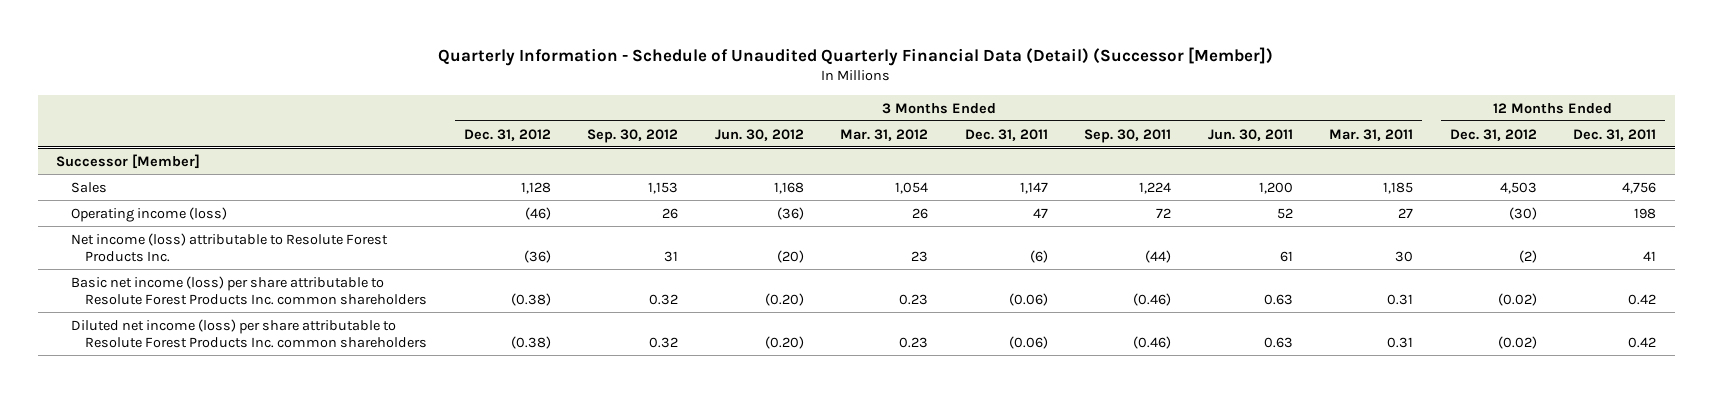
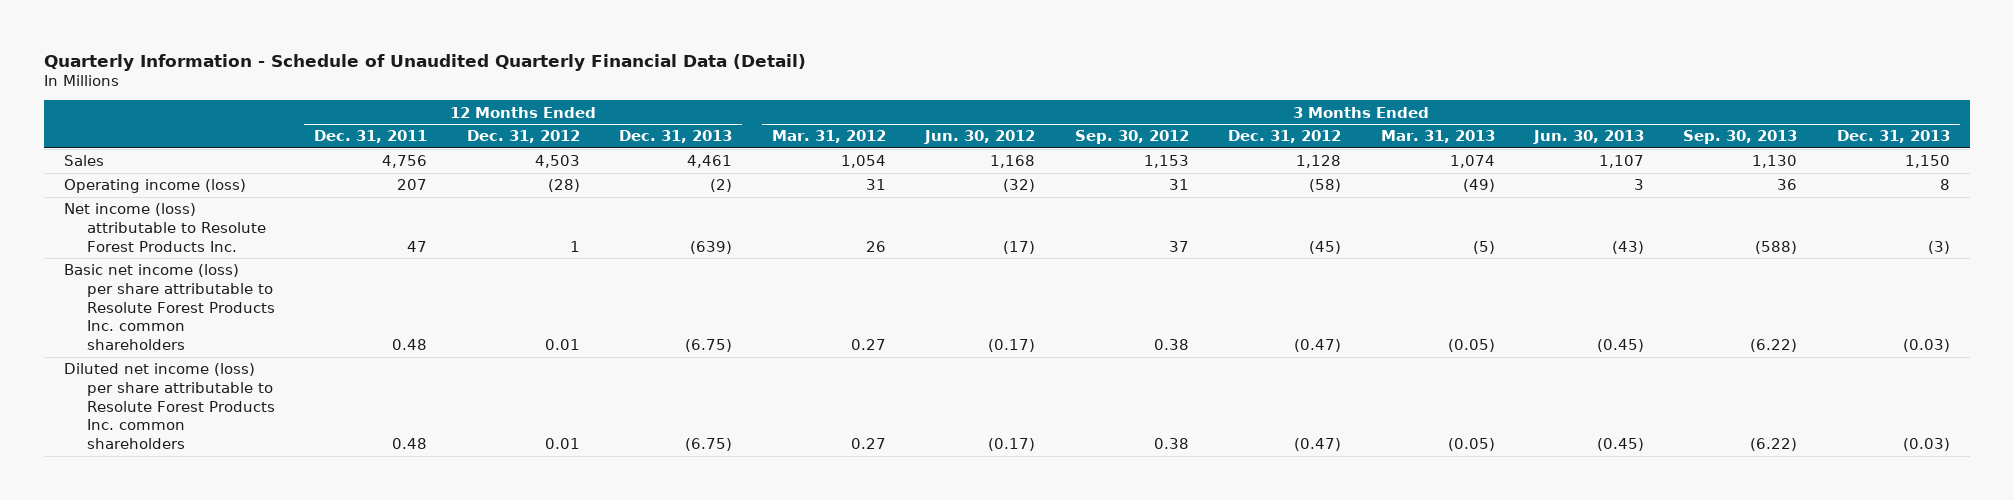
[438,46,1274,66] Quarterly Information - Schedule of Unaudited Quarterly Financial Data (Detail) (Successor [Member]) -> [44,53,807,71] Quarterly Information - Schedule of Unaudited Quarterly Financial Data (Detail)
[964,128,1048,141] Dec. 31, 2011 -> none
[1084,128,1172,143] Sep. 30, 2011 -> none
[1207,128,1293,141] Jun. 30, 2011 -> none
[1329,128,1414,141] Mar. 31, 2011 -> none
none -> [619,130,733,144] Dec. 31, 2013
none -> [1380,130,1495,144] Mar. 31, 2013
none -> [1532,130,1644,145] Jun. 30, 2013
none -> [1683,130,1798,145] Sep. 30, 2013
none -> [1836,130,1950,144] Dec. 31, 2013
[56,153,201,169] Successor [Member] -> none
[524,206,551,220] (46) -> [1309,179,1342,193] (58)
[662,207,679,219] 26 -> [1168,179,1189,191] 31
[776,206,804,220] (36) -> [1003,179,1036,193] (32)
[912,207,929,219] 26 -> [865,179,886,191] 31
[1508,206,1537,220] (30) -> [547,179,580,193] (28)
[1634,207,1657,219] 198 -> [397,179,428,191] 207
[523,249,551,263] (36) -> [1309,240,1342,254] (45)
[664,250,679,262] 31 -> [1168,240,1189,252] 37
[776,249,804,263] (20) -> [1003,240,1036,254] (17)
[911,250,929,262] 23 -> [865,240,886,252] 26
[1518,249,1537,263] (2) -> [569,240,580,252] 1
[1643,250,1657,261] 41 -> [407,240,428,252] 47
[510,292,551,306] (0.38) -> [1294,338,1342,352] (0.47)
[649,293,679,305] 0.32 -> [1153,338,1189,350] 0.38
[764,292,804,306] (0.20) -> [988,338,1036,352] (0.17)
[899,293,929,305] 0.23 -> [850,338,886,350] 0.27
[1497,292,1537,306] (0.02) -> [544,338,580,350] 0.01
[1628,293,1657,305] 0.42 -> [392,338,428,350] 0.48
[510,335,551,349] (0.38) -> [1294,437,1342,451] (0.47)
[649,336,679,348] 0.32 -> [1153,437,1189,449] 0.38
[764,335,804,349] (0.20) -> [988,437,1036,451] (0.17)
[899,336,929,348] 0.23 -> [850,437,886,449] 0.27
[1497,335,1537,349] (0.02) -> [544,437,580,449] 0.01
[1628,336,1657,348] 0.42 -> [392,437,428,449] 0.48

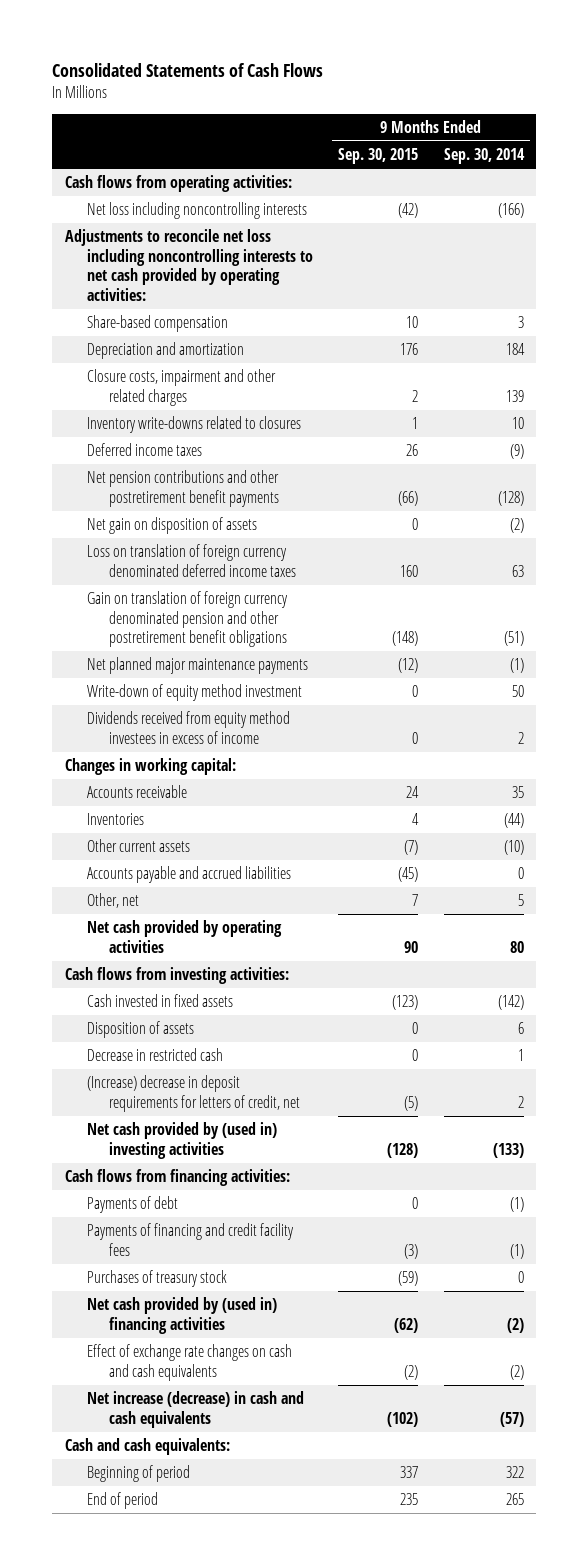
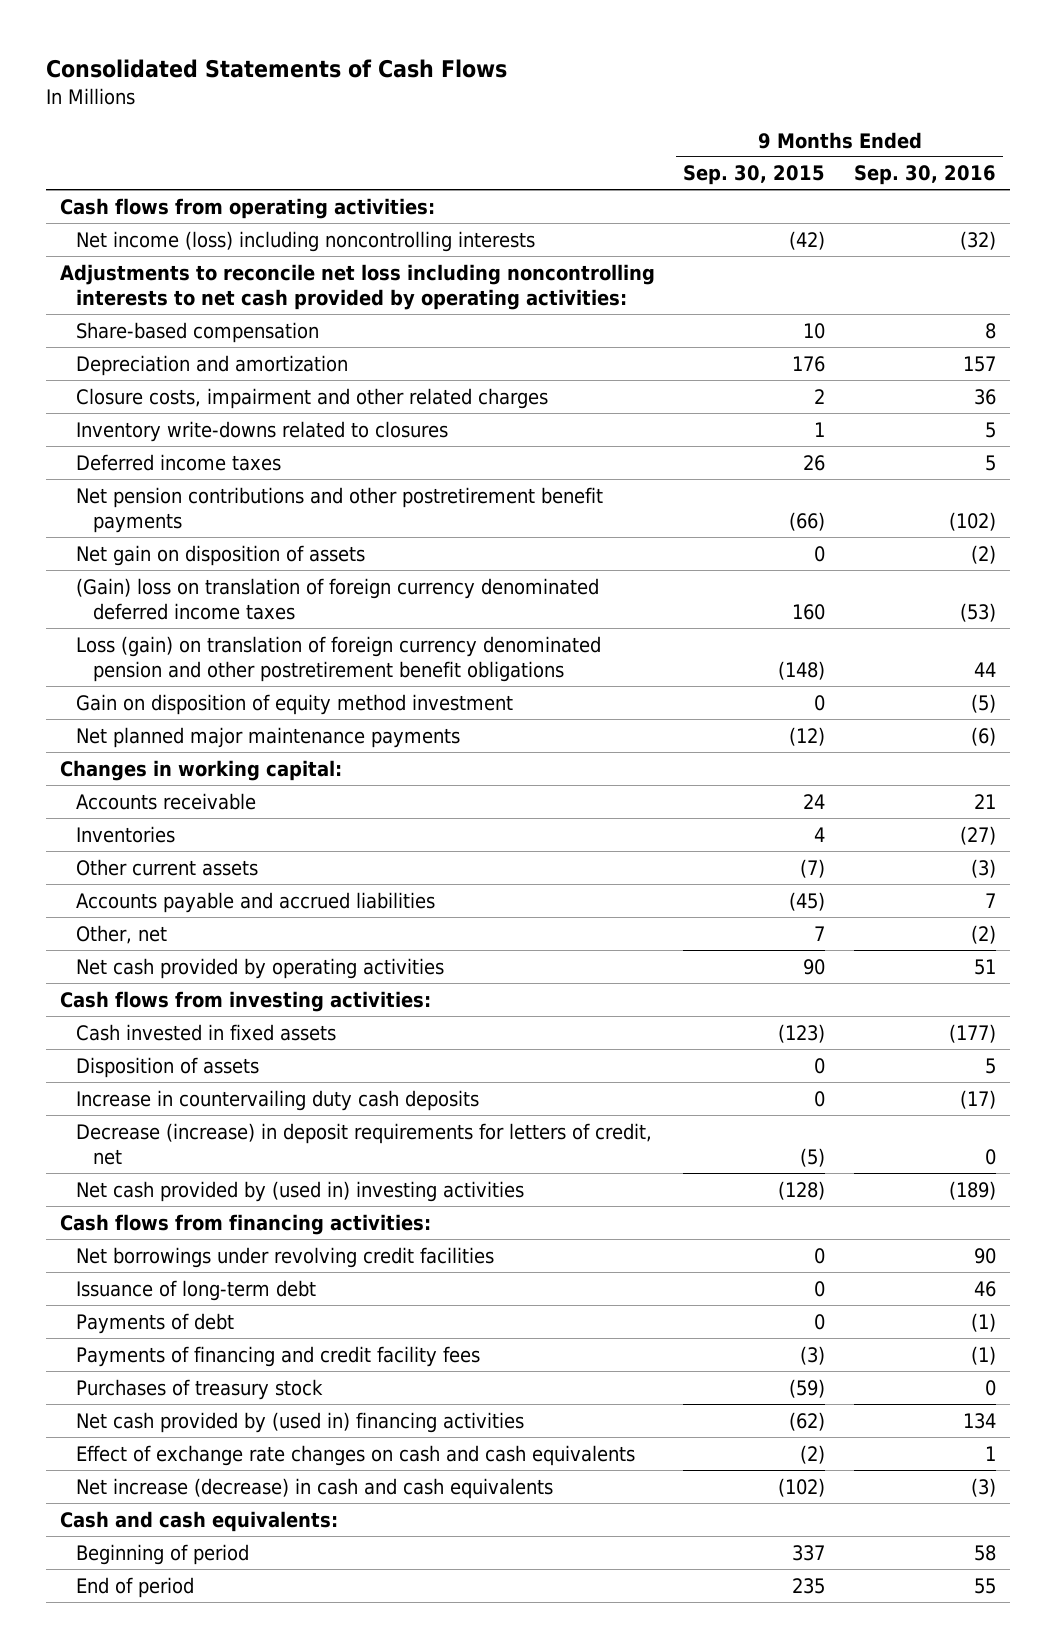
[443,148,525,165] Sep. 30, 2014 -> none
none -> [853,165,996,186] Sep. 30, 2016
[86,202,307,220] Net loss including noncontrolling interests -> [76,230,536,252] Net income (loss) including noncontrolling interests
[86,544,296,577] Loss on translation of foreign currency denominated deferred income taxes -> [76,577,600,620] (Gain) loss on translation of foreign currency denominated deferred income taxes
[86,591,288,648] Gain on translation of foreign currency denominated pension and other postretirement benefit obligations -> [76,635,602,682] Loss (gain) on translation of foreign currency denominated pension and other postretirement benefit obligations
none -> [76,693,514,715] Gain on disposition of equity method investment
[86,684,302,702] Write-down of equity method investment -> none
[86,711,290,744] Dividends received from equity method investees in excess of income -> none
[86,1048,223,1062] Decrease in restricted cash -> none
none -> [76,1089,480,1111] Increase in countervailing duty cash deposits
[86,1075,300,1112] (Increase) decrease in deposit requirements for letters of credit, net -> [76,1122,653,1165] Decrease (increase) in deposit requirements for letters of credit, net
none -> [76,1246,495,1268] Net borrowings under revolving credit facilities
none -> [76,1279,317,1301] Issuance of long-term debt

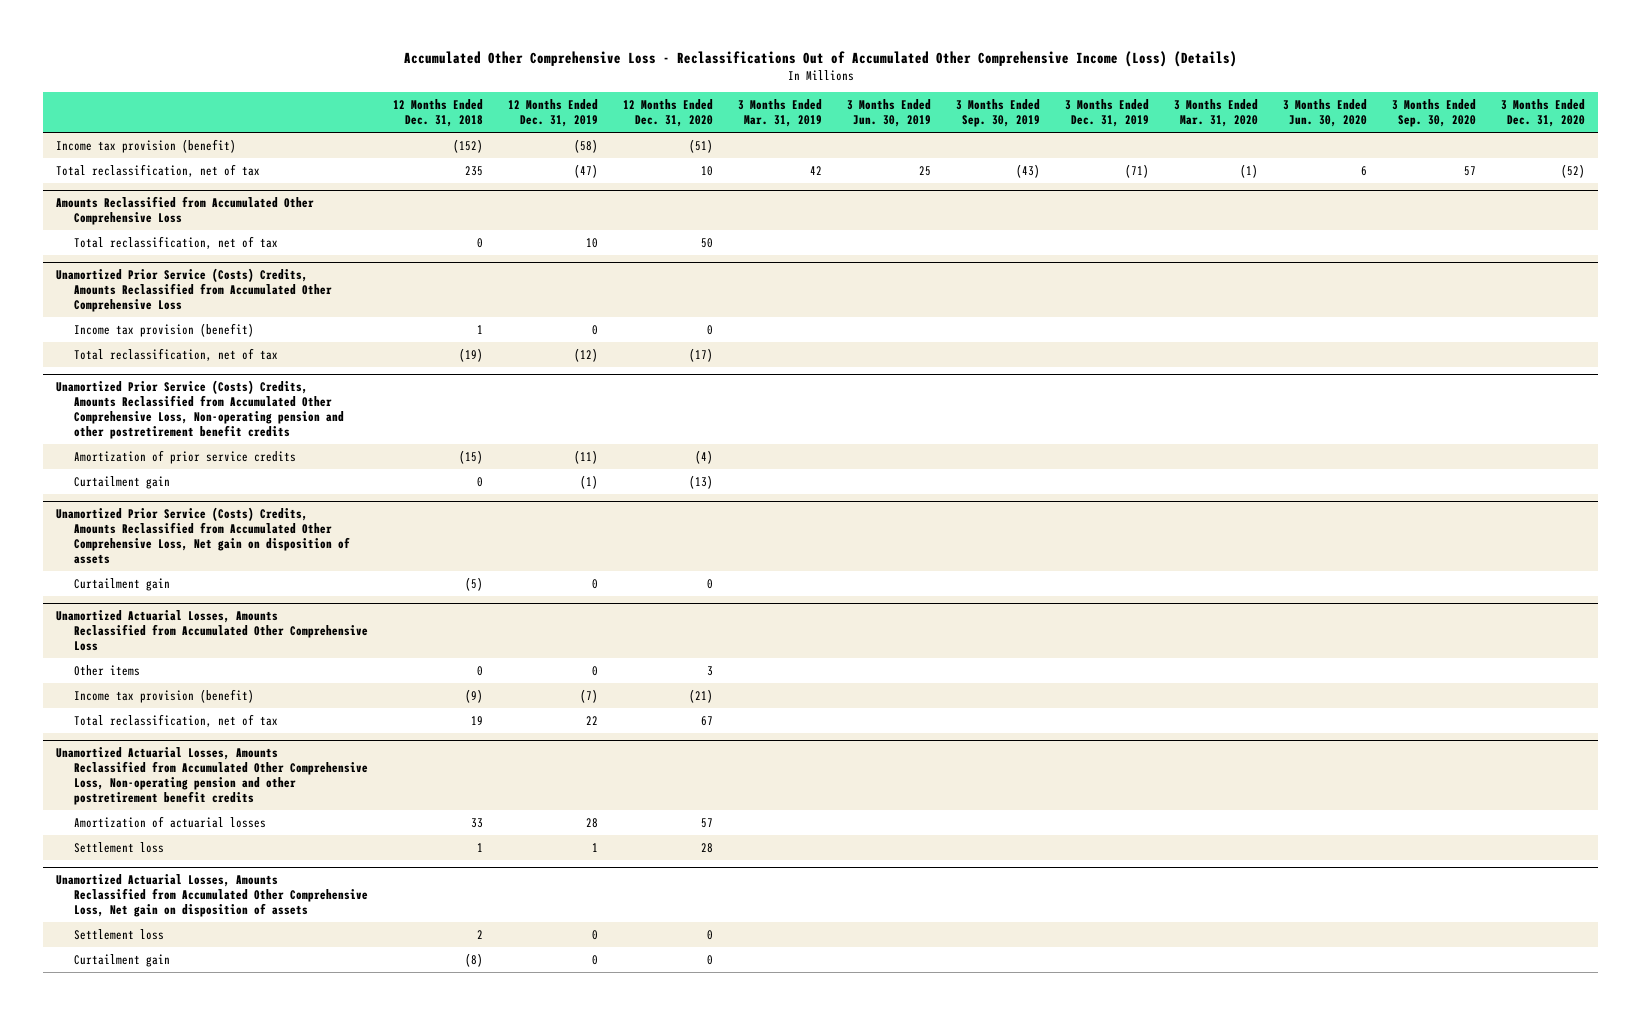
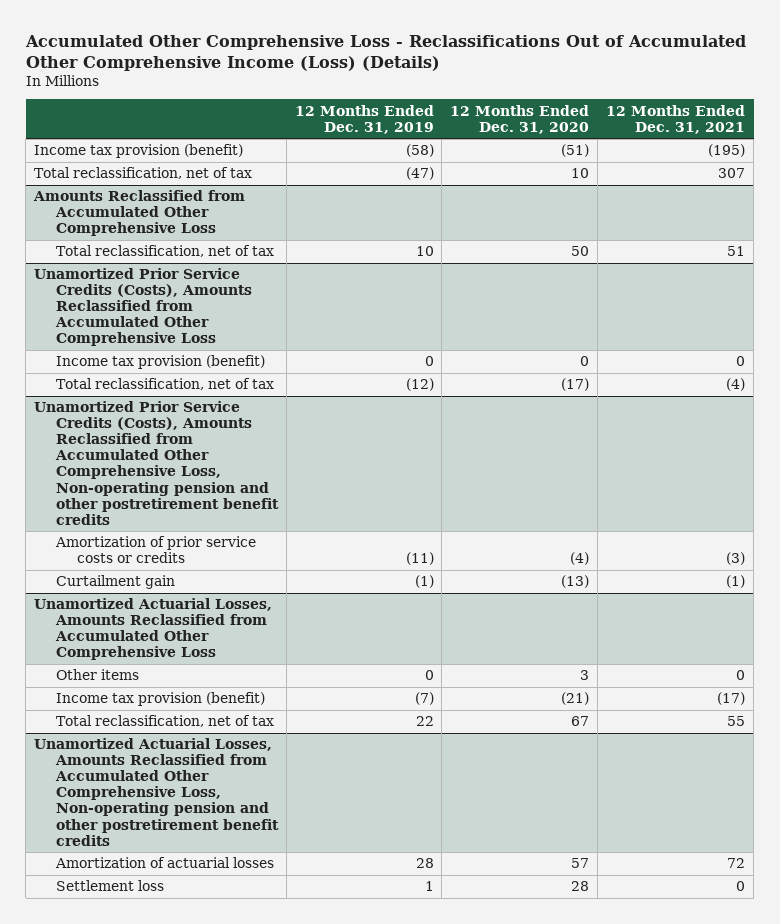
[393,99,484,128] 12 Months Ended Dec. 31, 2018 -> none
[738,99,823,128] 3 Months Ended Mar. 31, 2019 -> none
[847,99,932,128] 3 Months Ended Jun. 30, 2019 -> none
[956,99,1041,128] 3 Months Ended Sep. 30, 2019 -> none
[1065,99,1150,128] 3 Months Ended Dec. 31, 2019 -> none
[1174,99,1259,128] 3 Months Ended Mar. 31, 2020 -> none
[1283,99,1368,128] 3 Months Ended Jun. 30, 2020 -> none
[1392,99,1477,128] 3 Months Ended Sep. 30, 2020 -> none
[1501,99,1586,128] 3 Months Ended Dec. 31, 2020 -> none
none -> [606,104,746,134] 12 Months Ended Dec. 31, 2021
[55,268,333,313] Unamortized Prior Service (Costs) Credits, Amounts Reclassified from Accumulated Other Comprehensive Loss -> [34,268,252,347] Unamortized Prior Service Credits (Costs), Amounts Reclassified from Accumulated Other Comprehensive Loss
[55,380,345,440] Unamortized Prior Service (Costs) Credits, Amounts Reclassified from Accumulated Other Comprehensive Loss, Non-operating pension and other postretirement benefit credits -> [34,401,279,525] Unamortized Prior Service Credits (Costs), Amounts Reclassified from Accumulated Other Comprehensive Loss, Non-operating pension and other postretirement benefit credits
[74,449,297,464] Amortization of prior service credits -> [54,536,256,564] Amortization of prior service costs or credits
[55,507,351,565] Unamortized Prior Service (Costs) Credits, Amounts Reclassified from Accumulated Other Comprehensive Loss, Net gain on disposition of assets -> none
[74,577,171,591] Curtailment gain -> none
[55,874,369,918] Unamortized Actuarial Losses, Amounts Reclassified from Accumulated Other Comprehensive Loss, Net gain on disposition of assets -> none
[74,928,165,940] Settlement loss -> none
[74,953,171,967] Curtailment gain -> none

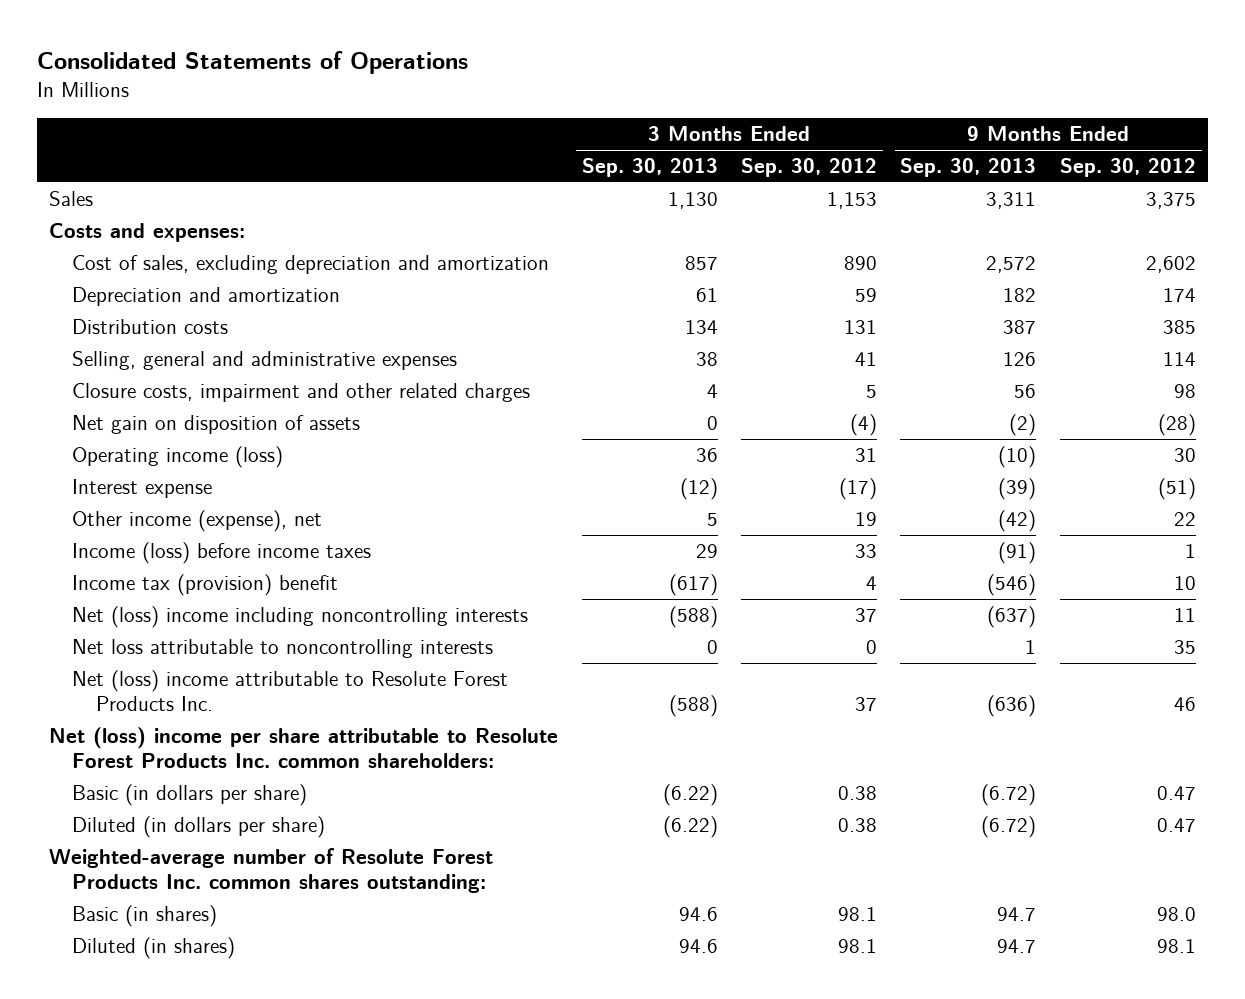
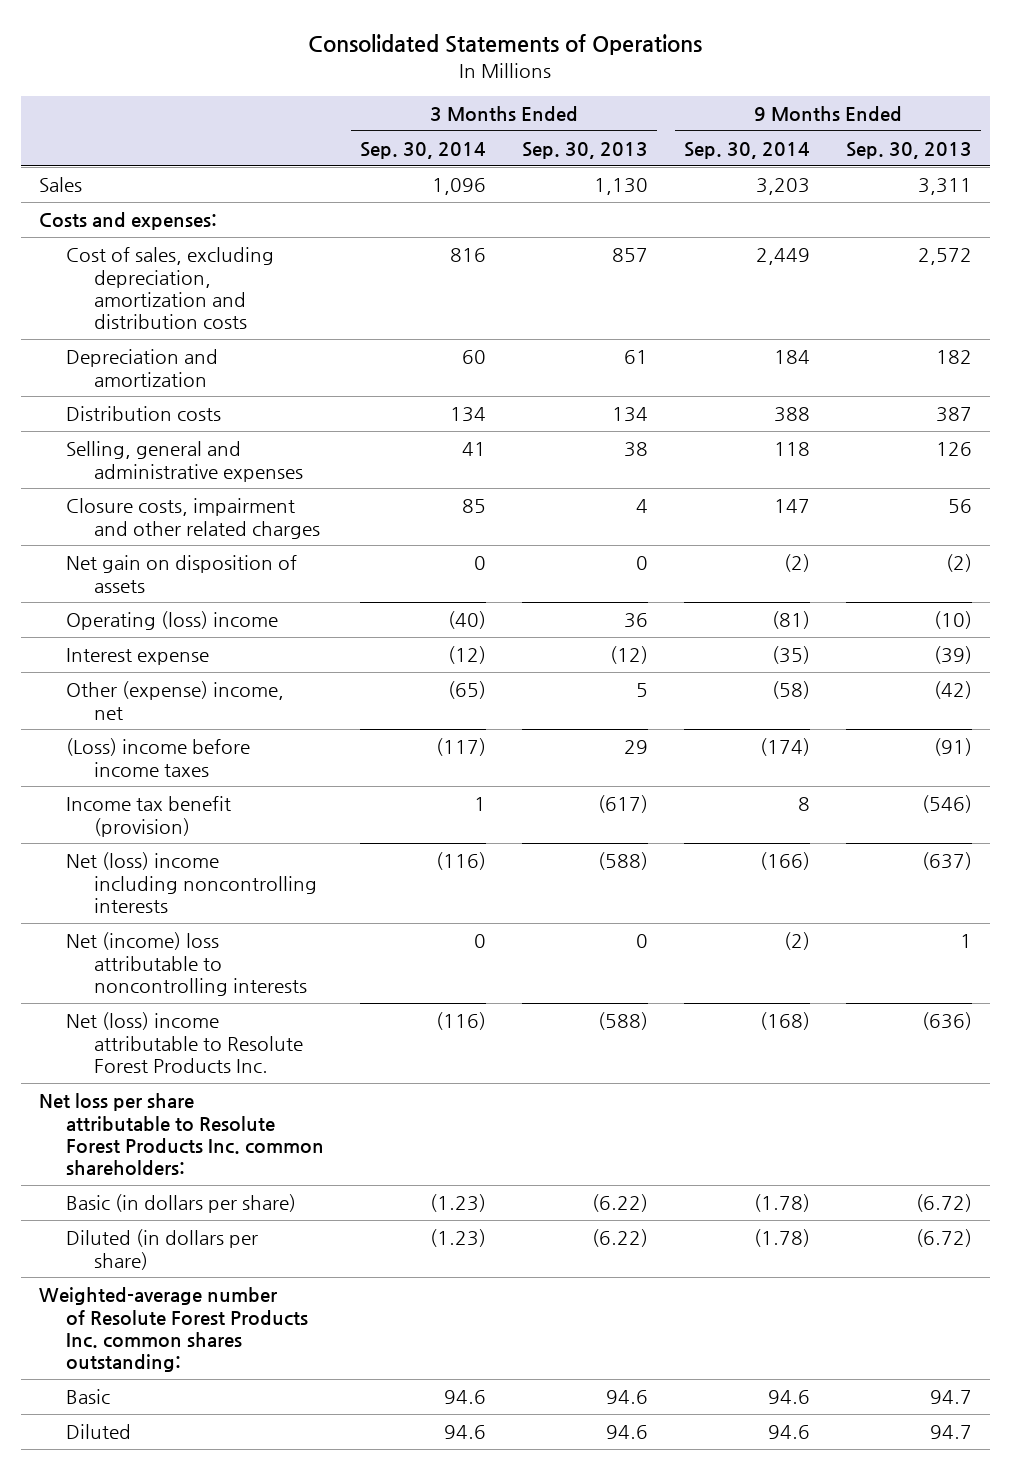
[740,158,877,178] Sep. 30, 2012 -> none
[1059,158,1196,178] Sep. 30, 2012 -> none
none -> [360,141,487,159] Sep. 30, 2014
none -> [683,141,810,159] Sep. 30, 2014
[72,255,550,275] Cost of sales, excluding depreciation and amortization -> [66,247,275,330] Cost of sales, excluding depreciation, amortization and distribution costs
[72,446,284,469] Operating income (loss) -> [66,611,279,631] Operating (loss) income
[72,510,323,533] Other income (expense), net -> [66,681,285,720] Other (expense) income, net
[72,542,372,565] Income (loss) before income taxes -> [66,738,251,777] (Loss) income before income taxes
[72,574,339,597] Income tax (provision) benefit -> [66,796,232,837] Income tax benefit (provision)
[72,639,494,659] Net loss attributable to noncontrolling interests -> [66,932,307,996] Net (income) loss attributable to noncontrolling interests
[49,727,559,769] Net (loss) income per share attributable to Resolute Forest Products Inc. common shareholders: -> [39,1093,325,1176] Net loss per share attributable to Resolute Forest Products Inc. common shareholders:
[72,905,218,928] Basic (in shares) -> [66,1389,111,1405] Basic
[72,937,236,960] Diluted (in shares) -> [66,1424,132,1440] Diluted

